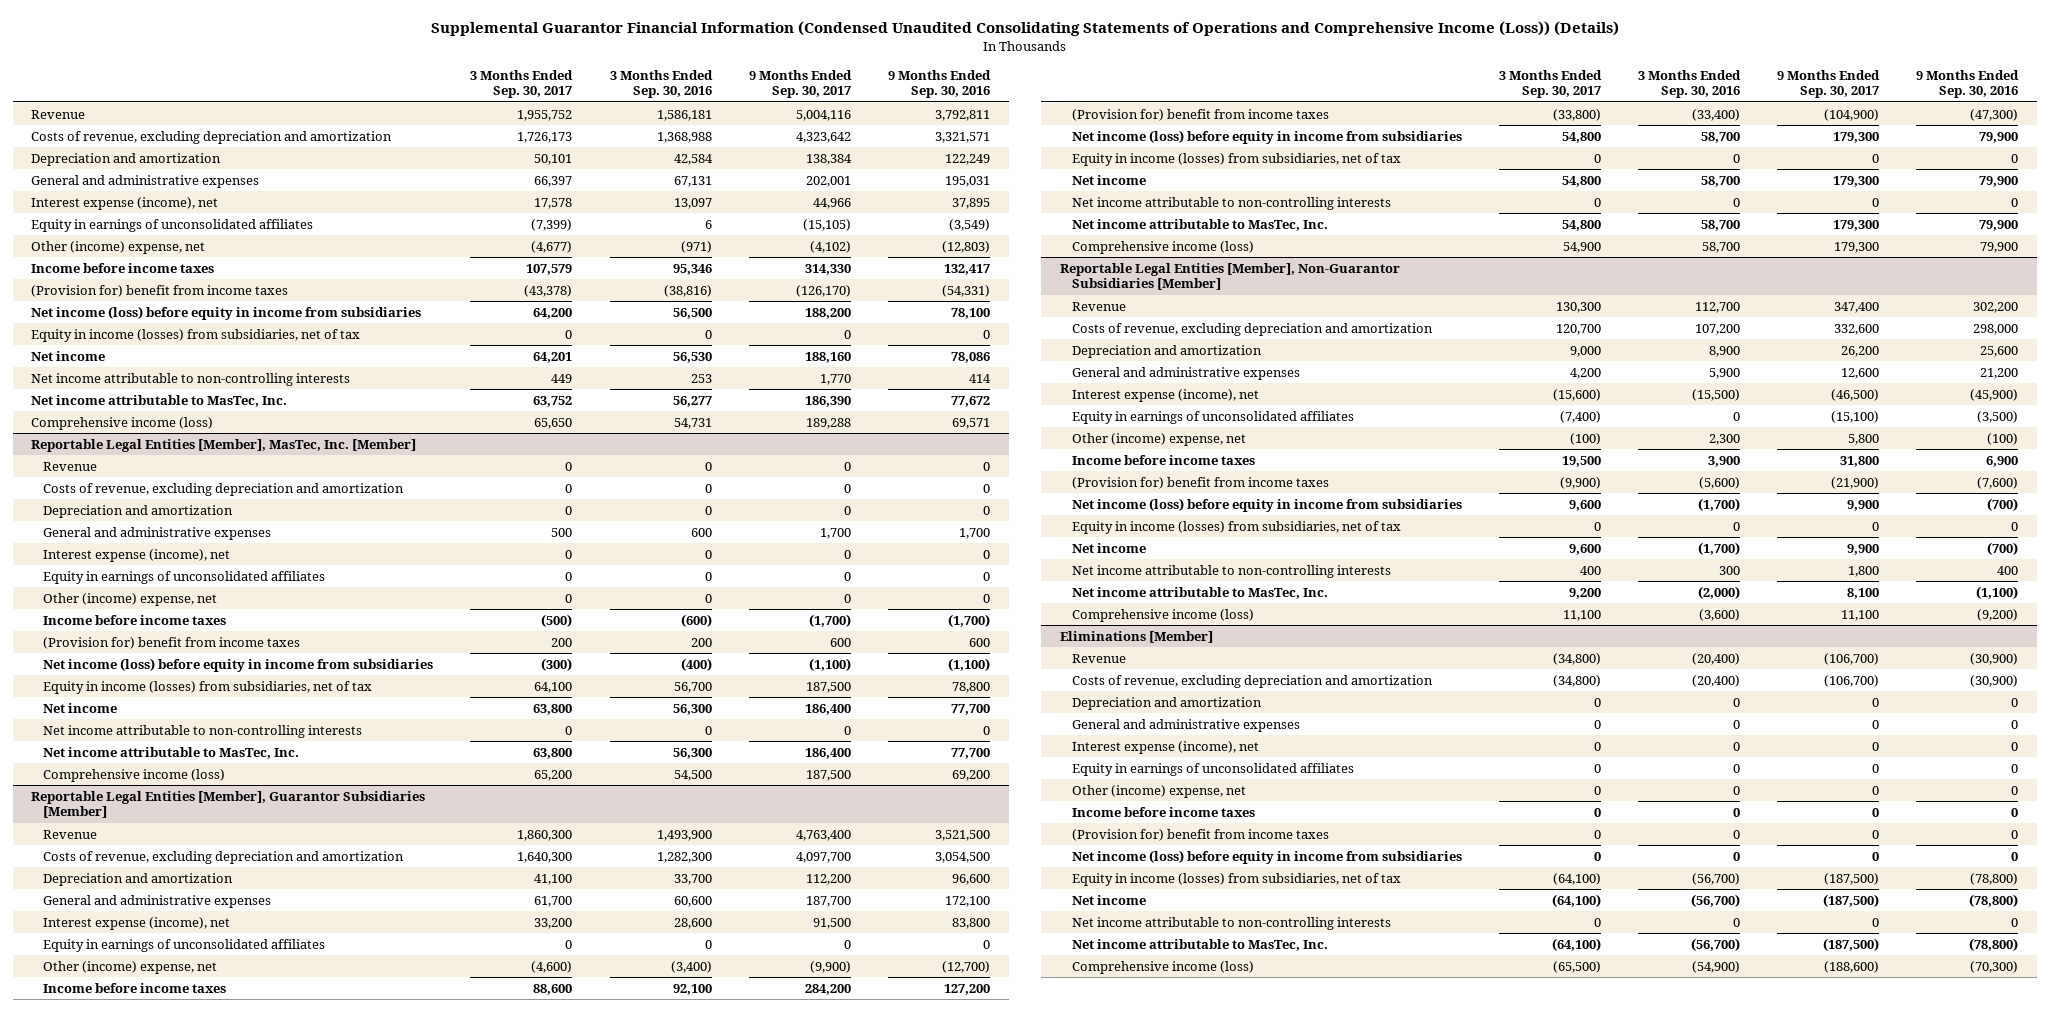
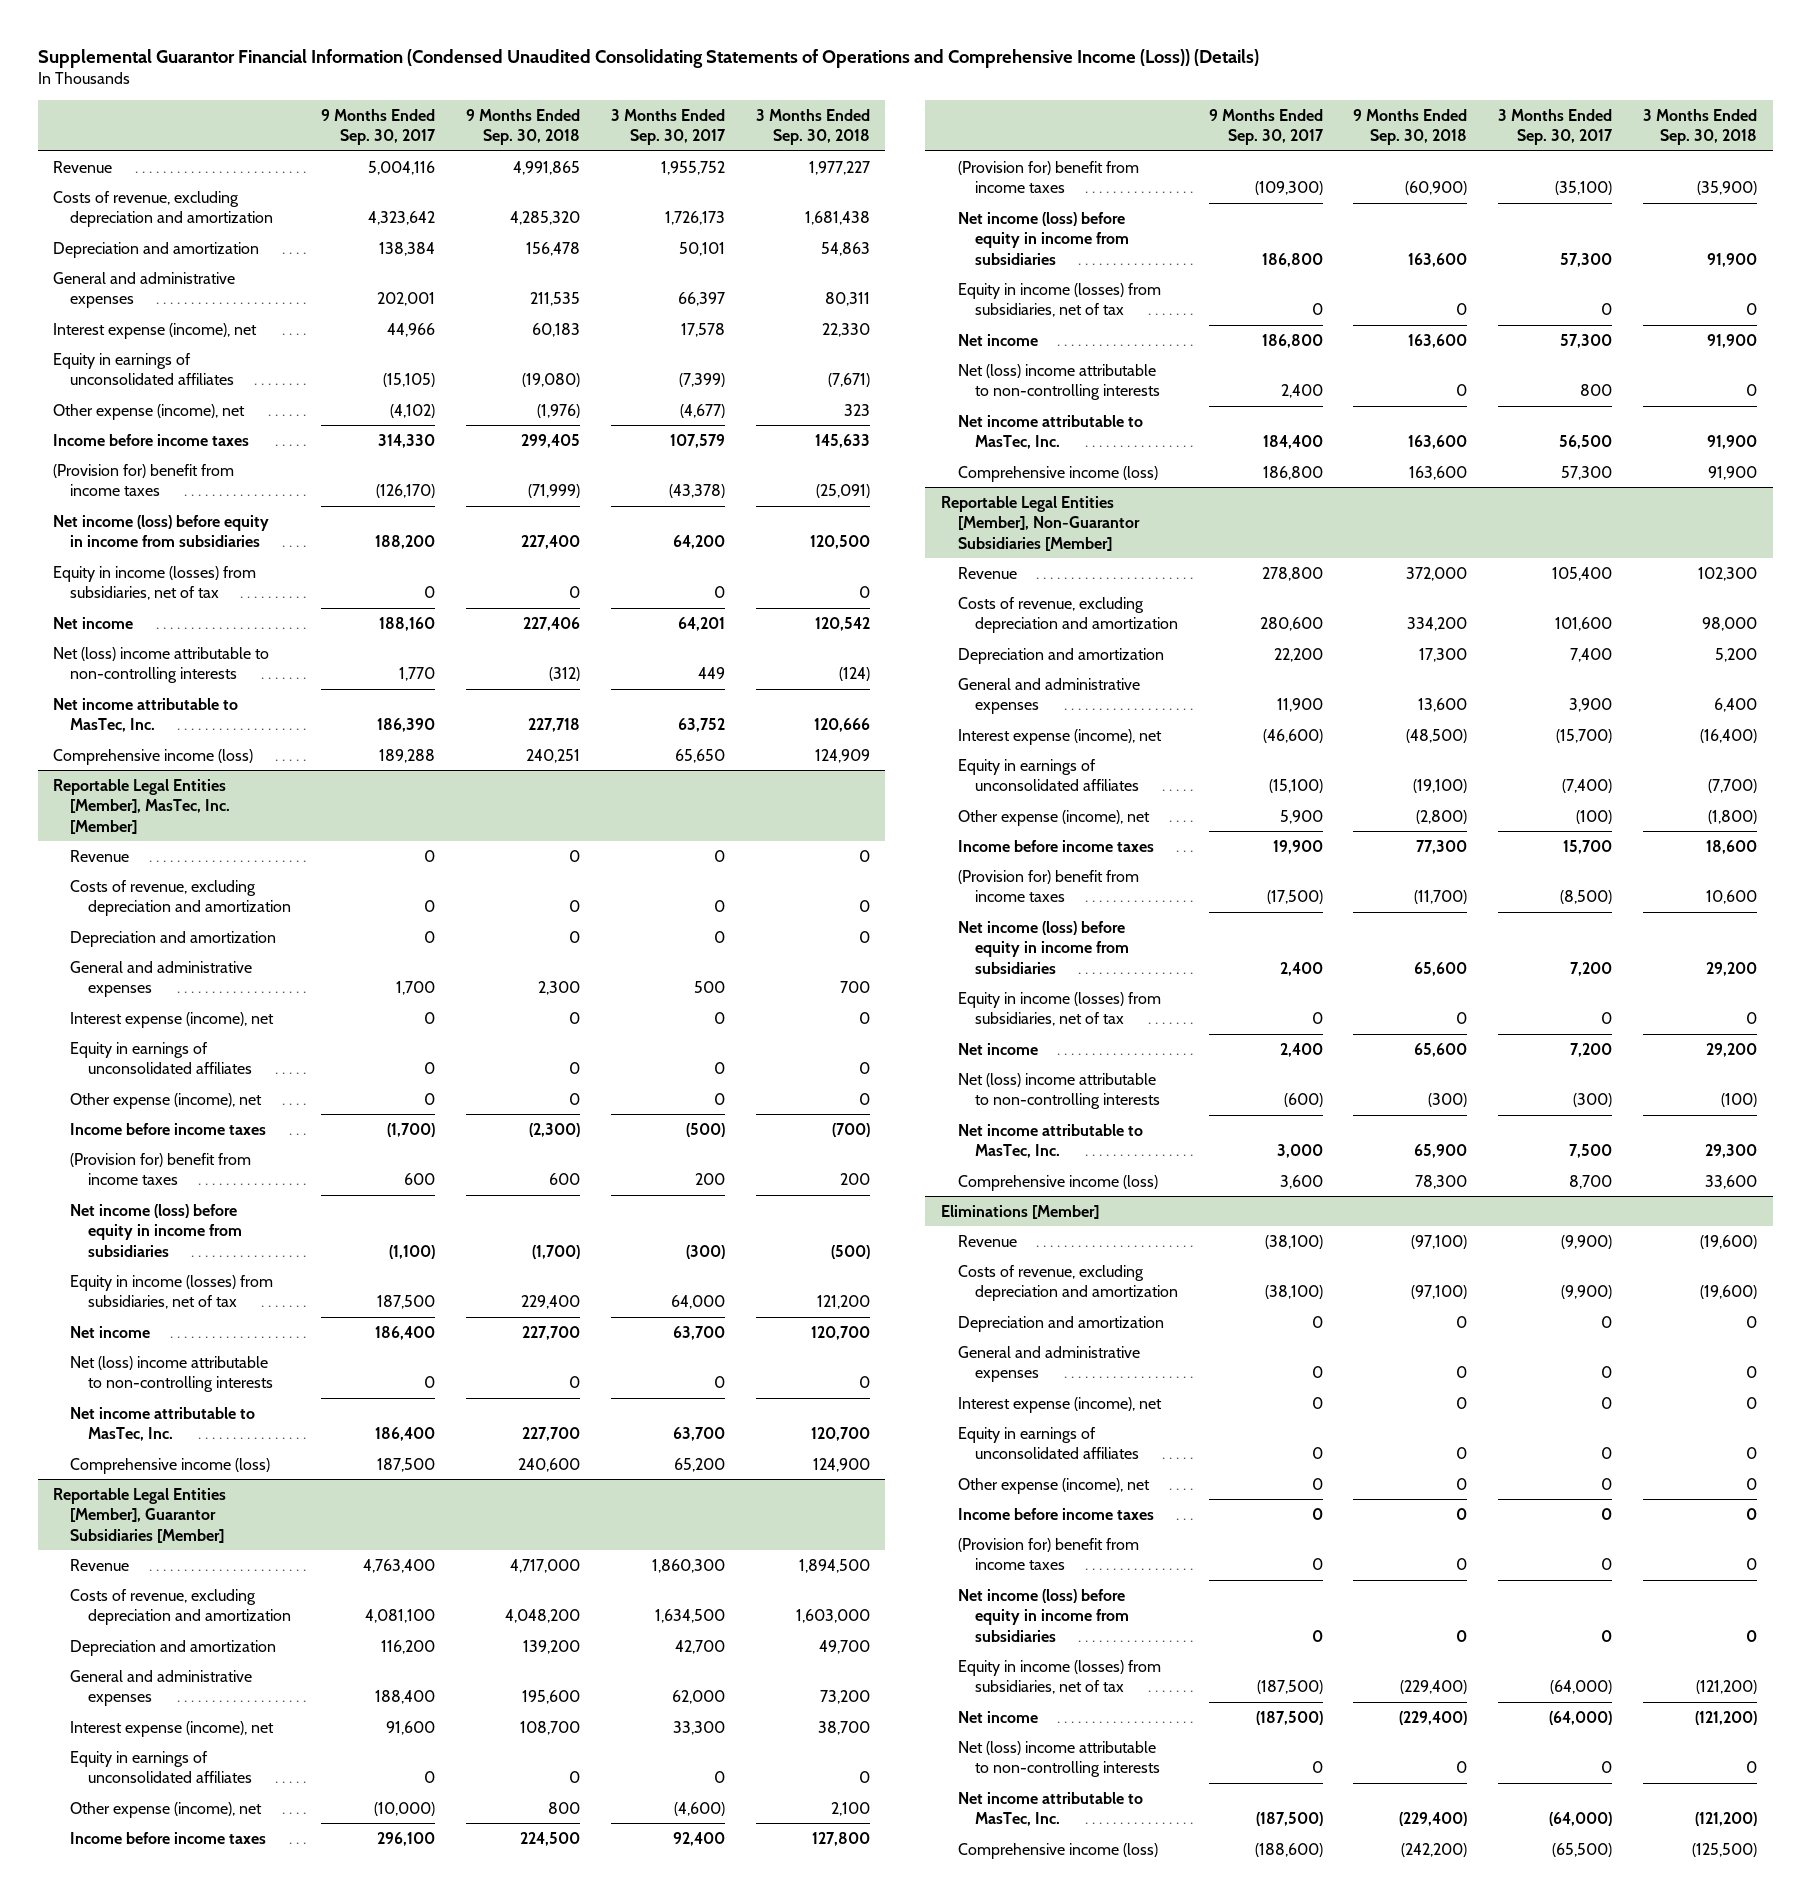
[609,69,713,99] 3 Months Ended Sep. 30, 2016 -> none
[887,69,991,99] 9 Months Ended Sep. 30, 2016 -> none
none -> [466,108,581,146] 9 Months Ended Sep. 30, 2018
none -> [755,108,870,146] 3 Months Ended Sep. 30, 2018
[31,240,206,254] Other (income) expense, net -> [53,403,246,420] Other expense (income), net
[31,372,351,386] Net income attributable to non-controlling interests -> [53,646,270,684] Net (loss) income attributable to non-controlling interests
[43,592,218,606] Other (income) expense, net -> [70,1092,263,1109] Other expense (income), net
[534,681,573,693] 64,100 -> [671,1295,726,1310] 64,000
[533,703,573,715] 63,800 -> [673,1325,726,1340] 63,700
[43,724,363,738] Net income attributable to non-controlling interests -> [70,1355,273,1393] Net (loss) income attributable to non-controlling interests
[533,747,573,759] 63,800 -> [673,1427,726,1442] 63,700
[517,851,573,863] 1,640,300 -> [655,1609,726,1624] 1,634,500
[795,851,851,863] 4,097,700 -> [365,1609,436,1624] 4,081,100
[534,873,573,885] 41,100 -> [675,1639,726,1654] 42,700
[805,873,851,885] 112,200 -> [381,1639,436,1654] 116,200
[534,895,573,907] 61,700 -> [672,1690,726,1705] 62,000
[805,895,851,907] 187,700 -> [375,1690,436,1705] 188,400
[534,917,573,929] 33,200 -> [673,1720,726,1735] 33,300
[812,917,851,929] 91,500 -> [386,1720,436,1735] 91,600
[43,960,218,974] Other (income) expense, net -> [70,1801,263,1818] Other expense (income), net
[809,960,851,973] (9,900) -> [374,1801,436,1816] (10,000)
[533,983,573,995] 88,600 -> [673,1831,726,1846] 92,400
[804,983,851,995] 284,200 -> [377,1831,436,1846] 296,100
[1552,108,1601,121] (33,800) -> [1555,181,1613,196] (35,100)
[1824,108,1880,121] (104,900) -> [1254,181,1323,196] (109,300)
[1561,131,1601,143] 54,800 -> [1560,252,1613,267] 57,300
[1833,131,1880,143] 179,300 -> [1261,252,1323,267] 186,800
[1561,175,1601,187] 54,800 -> [1560,333,1613,348] 57,300
[1833,175,1880,187] 179,300 -> [1261,333,1323,348] 186,800
[1071,196,1391,210] Net income attributable to non-controlling interests -> [957,363,1160,401] Net (loss) income attributable to non-controlling interests
[1593,197,1601,207] 0 -> [1580,384,1613,397] 800
[1872,197,1880,207] 0 -> [1280,384,1323,399] 2,400
[1561,219,1601,231] 54,800 -> [1559,435,1613,450] 56,500
[1833,219,1880,231] 179,300 -> [1262,435,1323,450] 184,400
[1562,241,1601,253] 54,900 -> [1561,465,1613,480] 57,300
[1834,241,1880,253] 179,300 -> [1262,465,1323,480] 186,800
[1555,301,1601,313] 130,300 -> [1552,566,1613,581] 105,400
[1834,301,1880,313] 347,400 -> [1261,566,1323,581] 278,800
[1555,323,1601,335] 120,700 -> [1555,617,1613,632] 101,600
[1834,323,1880,335] 332,600 -> [1259,617,1323,632] 280,600
[1569,345,1601,357] 9,000 -> [1570,647,1613,662] 7,400
[1841,345,1880,357] 26,200 -> [1273,647,1323,662] 22,200
[1569,367,1601,379] 4,200 -> [1569,698,1613,713] 3,900
[1841,367,1880,379] 12,600 -> [1276,698,1323,713] 11,900
[1552,388,1601,401] (15,600) -> [1556,728,1613,743] (15,700)
[1831,388,1880,401] (46,500) -> [1262,728,1323,743] (46,600)
[1071,432,1246,446] Other (income) expense, net -> [957,809,1150,826] Other expense (income), net
[1848,433,1880,445] 5,800 -> [1279,809,1323,824] 5,900
[1561,455,1601,467] 19,500 -> [1563,839,1613,854] 15,700
[1840,455,1880,467] 31,800 -> [1272,839,1323,854] 19,900
[1559,476,1601,489] (9,900) -> [1560,890,1613,905] (8,500)
[1831,476,1880,489] (21,900) -> [1266,890,1323,905] (17,500)
[1568,499,1601,511] 9,600 -> [1570,961,1613,976] 7,200
[1847,499,1880,511] 9,900 -> [1279,961,1323,976] 2,400
[1568,543,1601,555] 9,600 -> [1570,1042,1613,1057] 7,200
[1847,543,1880,555] 9,900 -> [1279,1042,1323,1057] 2,400
[1071,564,1391,578] Net income attributable to non-controlling interests -> [957,1072,1160,1110] Net (loss) income attributable to non-controlling interests
[1579,565,1601,575] 400 -> [1573,1093,1613,1108] (300)
[1848,565,1880,577] 1,800 -> [1283,1093,1323,1108] (600)
[1568,587,1601,599] 9,200 -> [1569,1144,1613,1159] 7,500
[1847,587,1880,599] 8,100 -> [1276,1144,1323,1159] 3,000
[1562,609,1601,621] 11,100 -> [1569,1174,1613,1189] 8,700
[1841,609,1880,621] 11,100 -> [1279,1174,1323,1189] 3,600
[1552,652,1601,665] (34,800) -> [1561,1234,1613,1249] (9,900)
[1824,652,1880,665] (106,700) -> [1264,1234,1323,1249] (38,100)
[1552,674,1601,687] (34,800) -> [1561,1285,1613,1300] (9,900)
[1824,674,1880,687] (106,700) -> [1264,1285,1323,1300] (38,100)
[1071,784,1246,798] Other (income) expense, net -> [957,1477,1150,1494] Other expense (income), net
[1552,872,1601,885] (64,100) -> [1550,1680,1613,1695] (64,000)
[1551,893,1601,907] (64,100) -> [1549,1710,1613,1725] (64,000)
[1071,916,1391,930] Net income attributable to non-controlling interests -> [957,1740,1160,1778] Net (loss) income attributable to non-controlling interests
[1551,937,1601,951] (64,100) -> [1549,1812,1613,1827] (64,000)

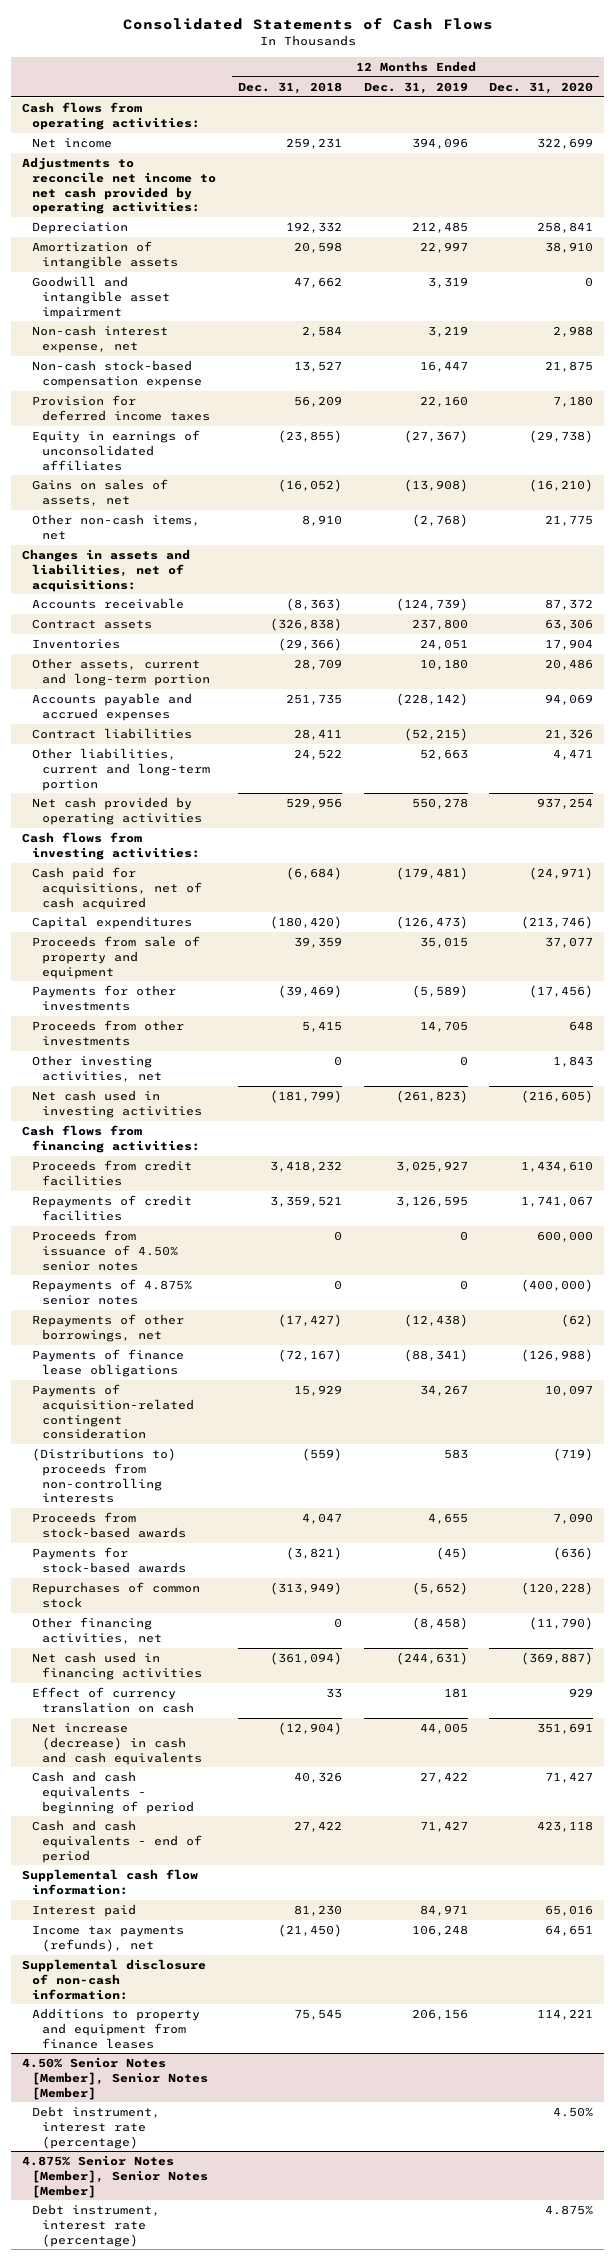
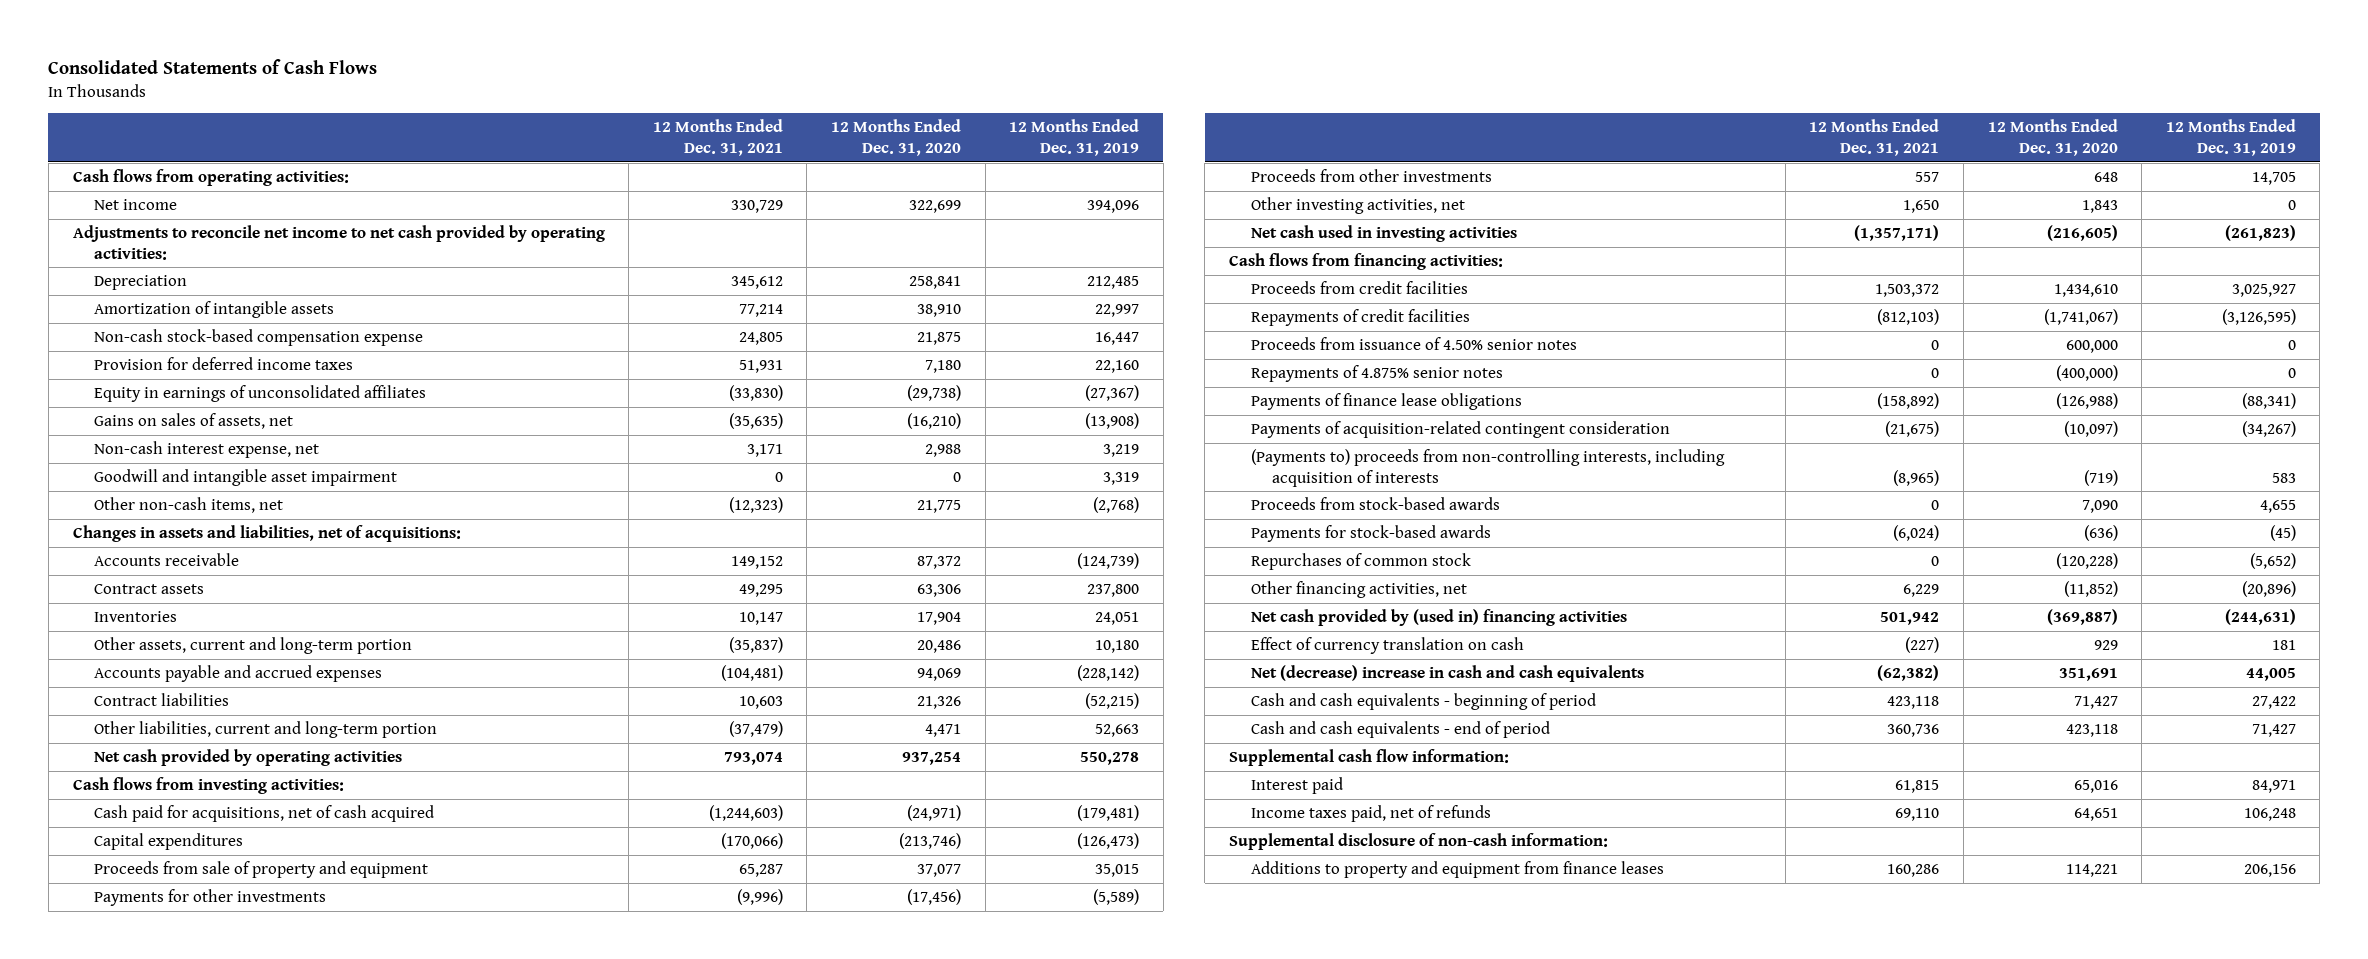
[237,81,342,94] Dec. 31, 2018 -> none
none -> [652,119,783,157] 12 Months Ended Dec. 31, 2021
[31,325,168,353] Non-cash interest expense, net -> [94,440,320,458] Non-cash interest expense, net
[31,276,170,319] Goodwill and intangible asset impairment -> [94,468,398,486] Goodwill and intangible asset impairment
[395,1196,468,1208] 3,126,595 -> [2221,308,2296,325] (3,126,595)
[521,1196,594,1208] 1,741,067 -> [2043,308,2118,325] (1,741,067)
[31,1314,184,1342] Repayments of other borrowings, net -> none
[419,1385,468,1397] 34,267 -> [2241,420,2296,437] (34,267)
[545,1385,594,1397] 10,097 -> [2063,420,2118,437] (10,097)
[31,1448,176,1504] (Distributions to) proceeds from non-controlling interests -> [1250,448,1725,487] (Payments to) proceeds from non-controlling interests, including acquisition of interests
[411,1617,468,1631] (8,458) -> [2241,580,2296,597] (20,896)
[529,1617,594,1631] (11,790) -> [2063,580,2118,597] (11,852)
[31,1652,202,1680] Net cash used in financing activities -> [1250,608,1627,626] Net cash provided by (used in) financing activities
[31,1723,202,1765] Net increase (decrease) in cash and cash equivalents -> [1250,664,1644,682] Net (decrease) increase in cash and cash equivalents
[31,1925,184,1952] Income tax payments (refunds), net -> [1250,804,1491,822] Income taxes paid, net of refunds
[22,2057,208,2100] 4.50% Senior Notes [Member], Senior Notes [Member] -> none
[31,2106,160,2149] Debt instrument, interest rate (percentage) -> none
[22,2155,208,2198] 4.875% Senior Notes [Member], Senior Notes [Member] -> none
[31,2204,160,2247] Debt instrument, interest rate (percentage) -> none

